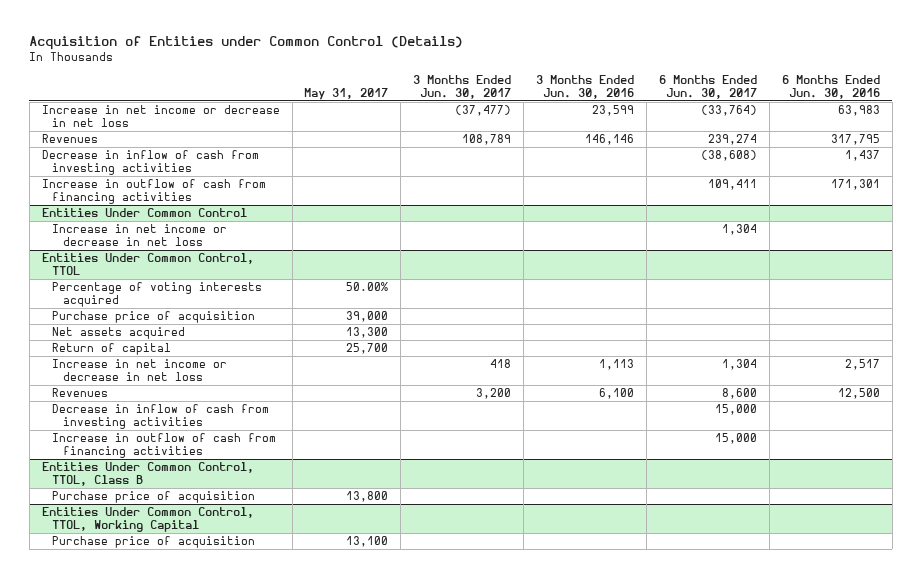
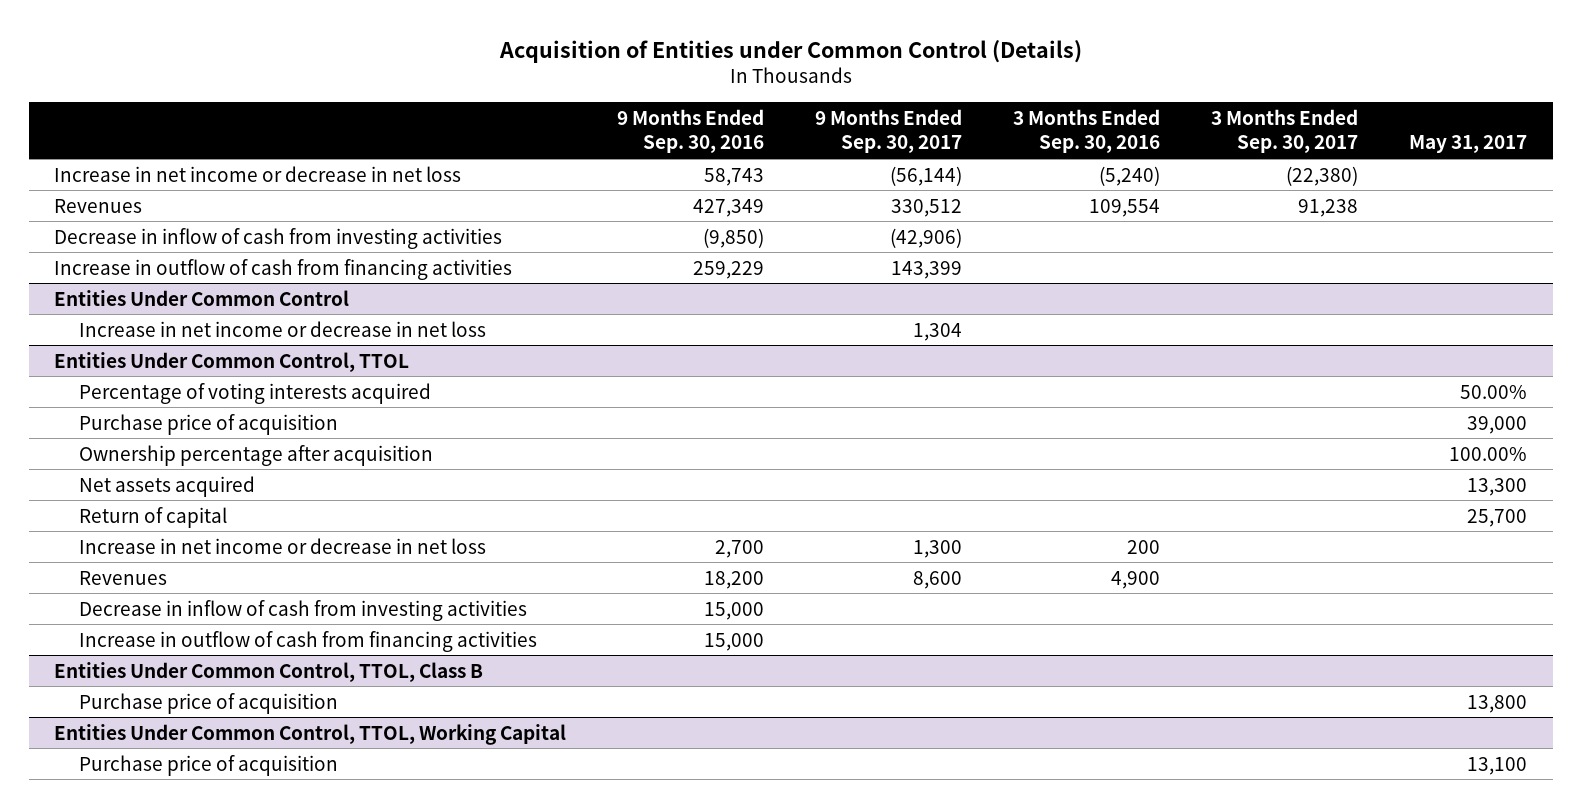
[413,74,512,99] 3 Months Ended Jun. 30, 2017 -> none
[536,74,635,99] 3 Months Ended Jun. 30, 2016 -> none
[659,74,758,99] 6 Months Ended Jun. 30, 2017 -> none
[781,74,880,99] 6 Months Ended Jun. 30, 2016 -> none
none -> [617,108,765,154] 9 Months Ended Sep. 30, 2016
none -> [815,108,963,154] 9 Months Ended Sep. 30, 2017
none -> [1013,108,1161,154] 3 Months Ended Sep. 30, 2016
none -> [1211,108,1359,154] 3 Months Ended Sep. 30, 2017
none -> [78,444,433,466] Ownership percentage after acquisition

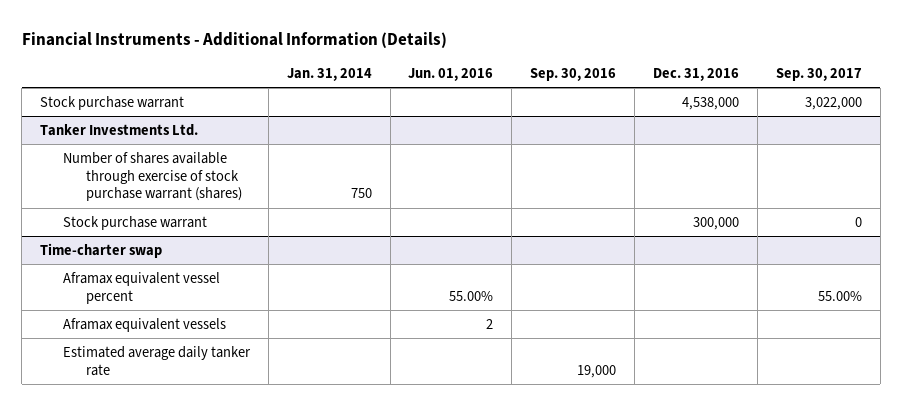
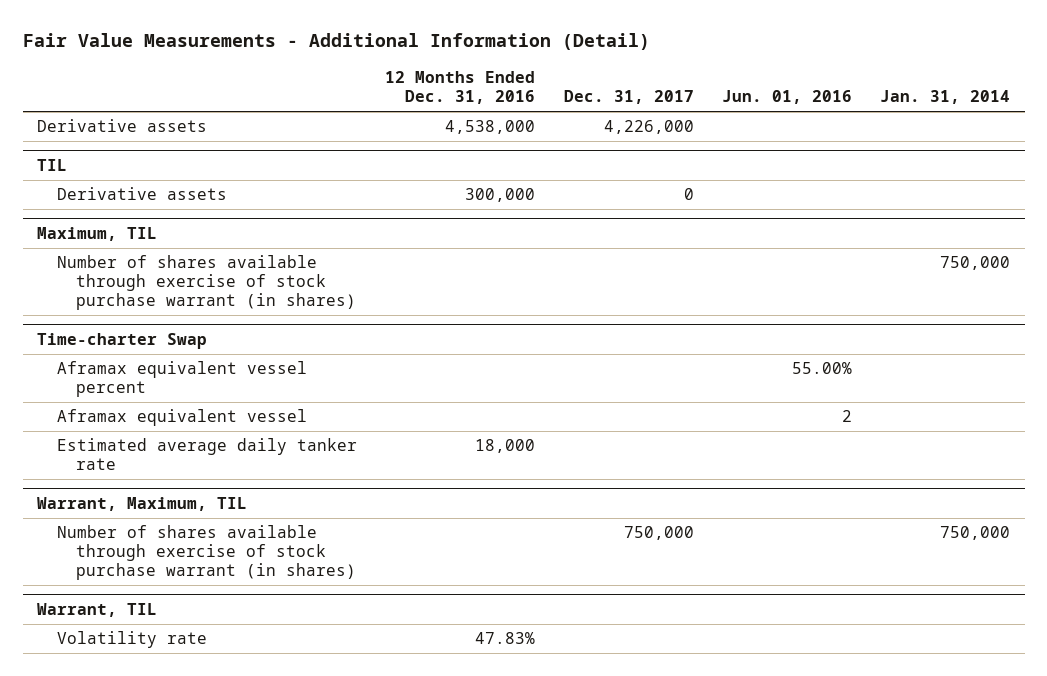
[21,31,447,48] Financial Instruments - Additional Information (Details) -> [22,33,650,51] Fair Value Measurements - Additional Information (Detail)
[530,68,617,82] Sep. 30, 2016 -> none
[652,68,739,82] Dec. 31, 2016 -> none
[775,68,862,82] Sep. 30, 2017 -> none
none -> [385,71,536,105] 12 Months Ended Dec. 31, 2016
none -> [563,90,694,105] Dec. 31, 2017
[62,151,242,202] Number of shares available through exercise of stock purchase warrant (shares) -> none
[40,95,185,110] Stock purchase warrant -> [36,119,207,133] Derivative assets
[40,123,199,136] Tanker Investments Ltd. -> [36,158,67,171] TIL
[62,215,207,230] Stock purchase warrant -> [56,187,227,201] Derivative assets
none -> [36,226,157,241] Maximum, TIL
none -> [56,255,357,311] Number of shares available through exercise of stock purchase warrant (in shares)
[40,242,163,258] Time-charter swap -> [36,332,207,349] Time-charter Swap
[62,317,226,332] Aframax equivalent vessels -> [56,409,307,427] Aframax equivalent vessel
none -> [36,496,247,511] Warrant, Maximum, TIL
none -> [56,525,357,581] Number of shares available through exercise of stock purchase warrant (in shares)
none -> [36,602,157,617] Warrant, TIL
none -> [56,631,207,649] Volatility rate

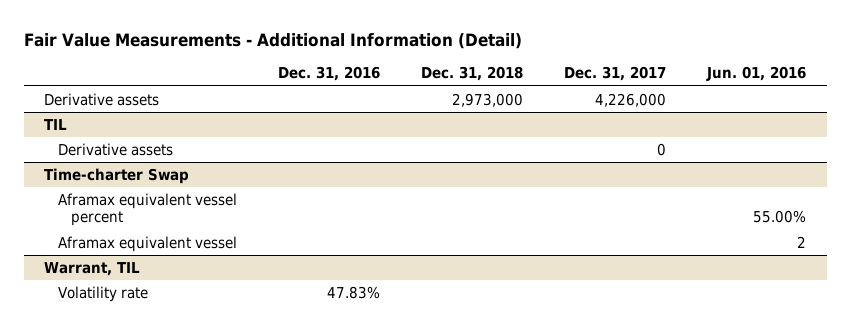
[385,71,536,105] 12 Months Ended Dec. 31, 2016 -> none
[880,90,1011,105] Jan. 31, 2014 -> none
none -> [277,66,380,82] Dec. 31, 2016
none -> [420,66,523,82] Dec. 31, 2018
[36,226,157,241] Maximum, TIL -> none
[56,255,357,311] Number of shares available through exercise of stock purchase warrant (in shares) -> none
[56,438,357,471] Estimated average daily tanker rate -> none
[36,496,247,511] Warrant, Maximum, TIL -> none
[56,525,357,581] Number of shares available through exercise of stock purchase warrant (in shares) -> none

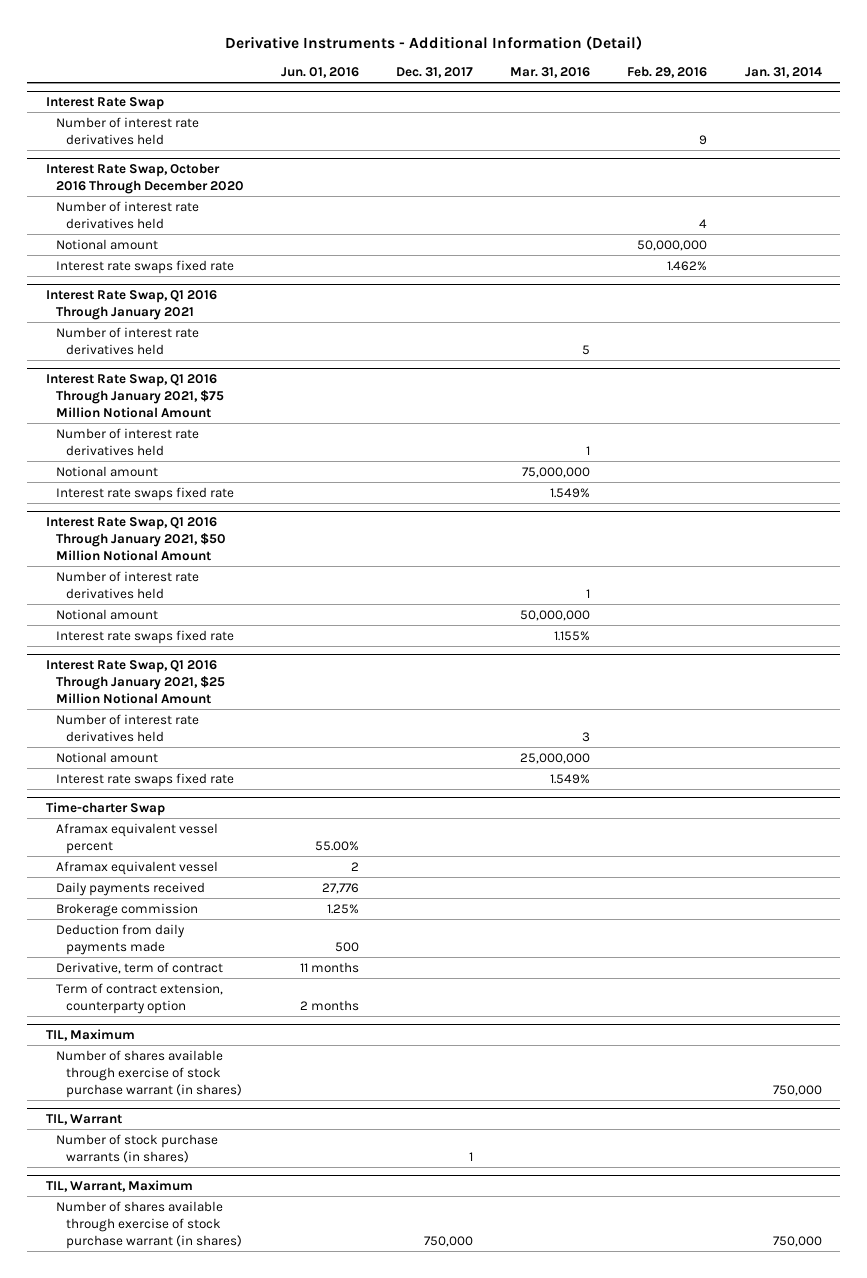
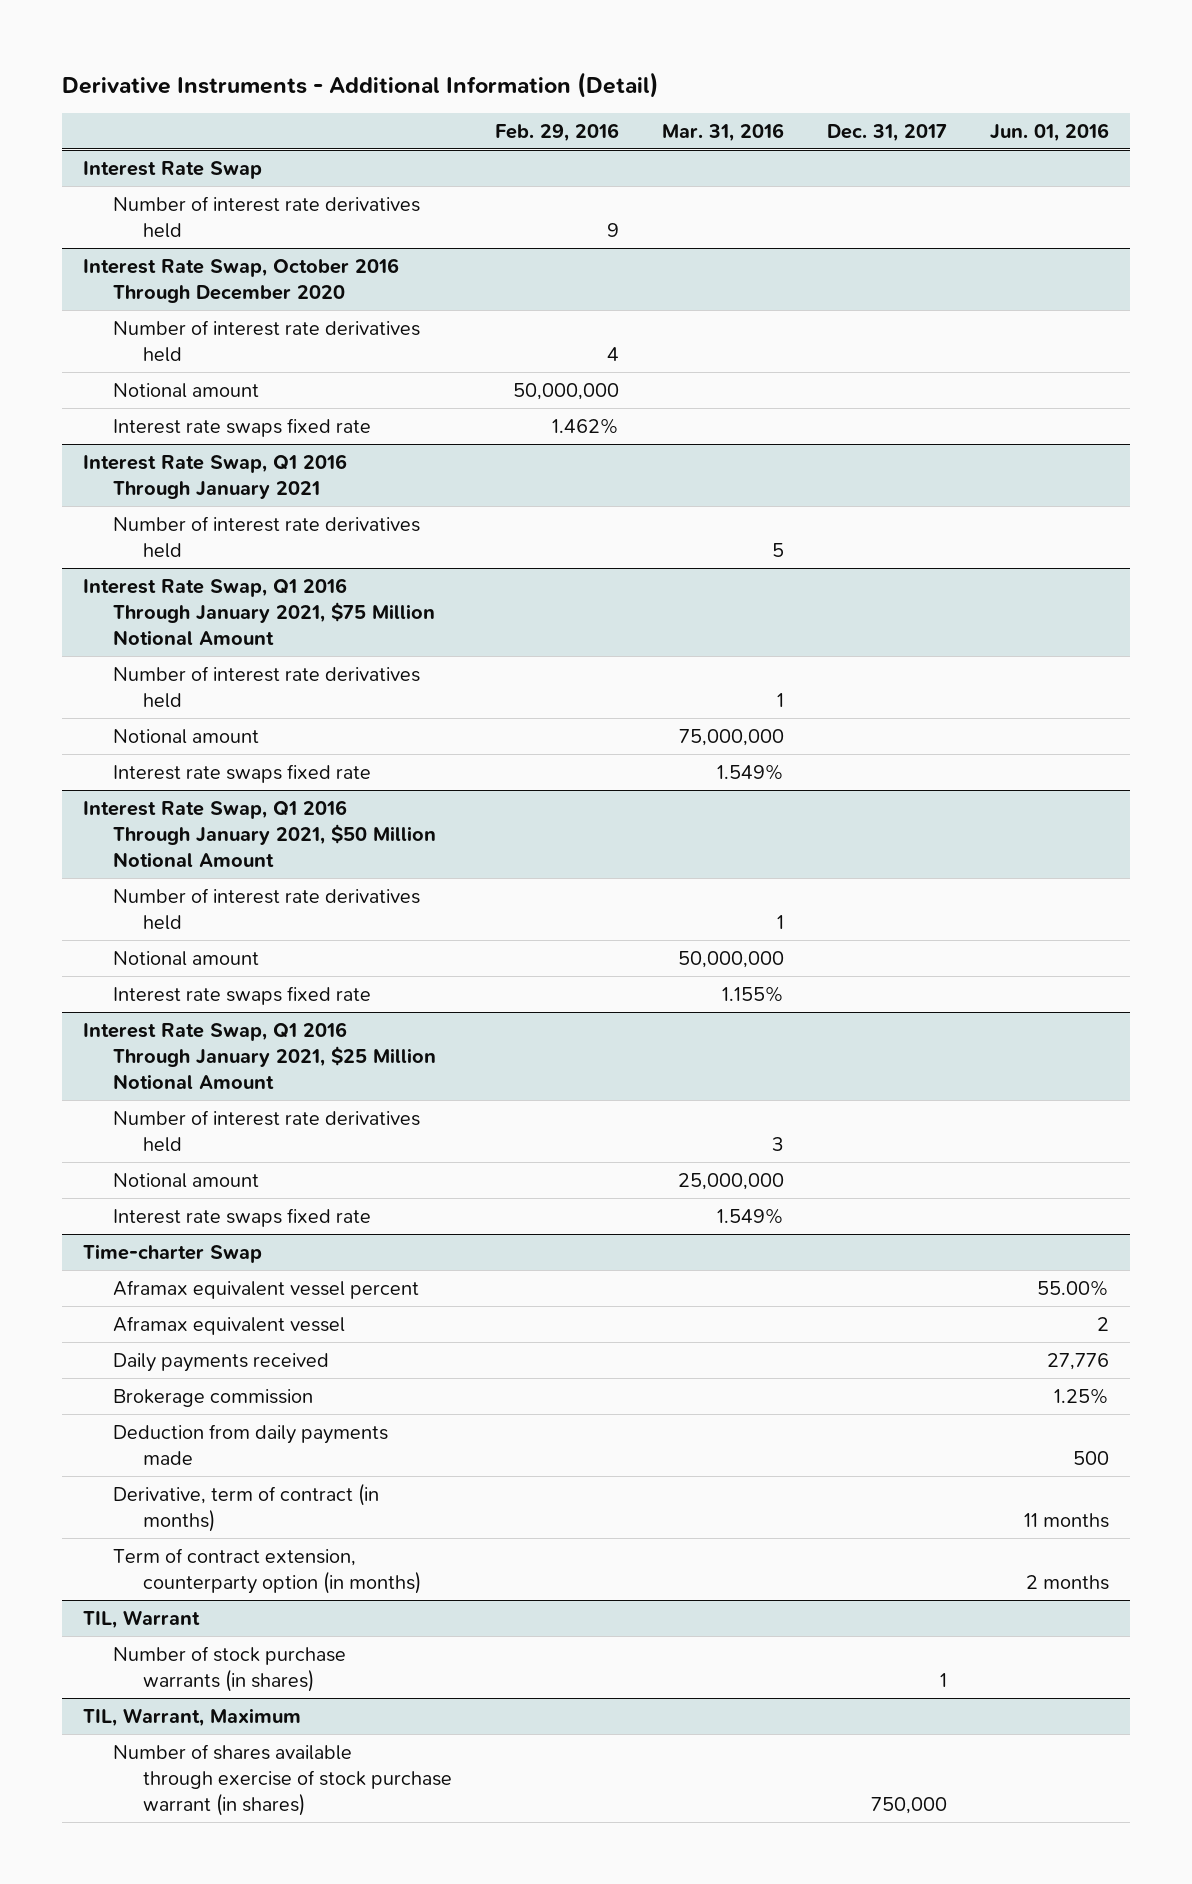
[744,67,822,79] Jan. 31, 2014 -> none
[45,1029,135,1042] TIL, Maximum -> none
[55,1049,242,1098] Number of shares available through exercise of stock purchase warrant (in shares) -> none
[55,961,223,974] Derivative, term of contract -> [112,1482,379,1532] Derivative, term of contract (in months)
[55,982,223,1014] Term of contract extension, counterparty option -> [112,1547,421,1594] Term of contract extension, counterparty option (in months)

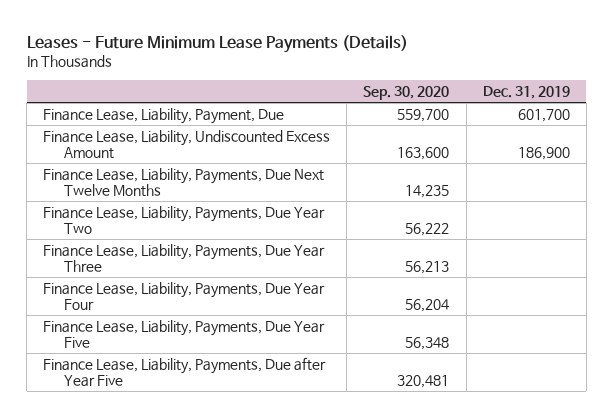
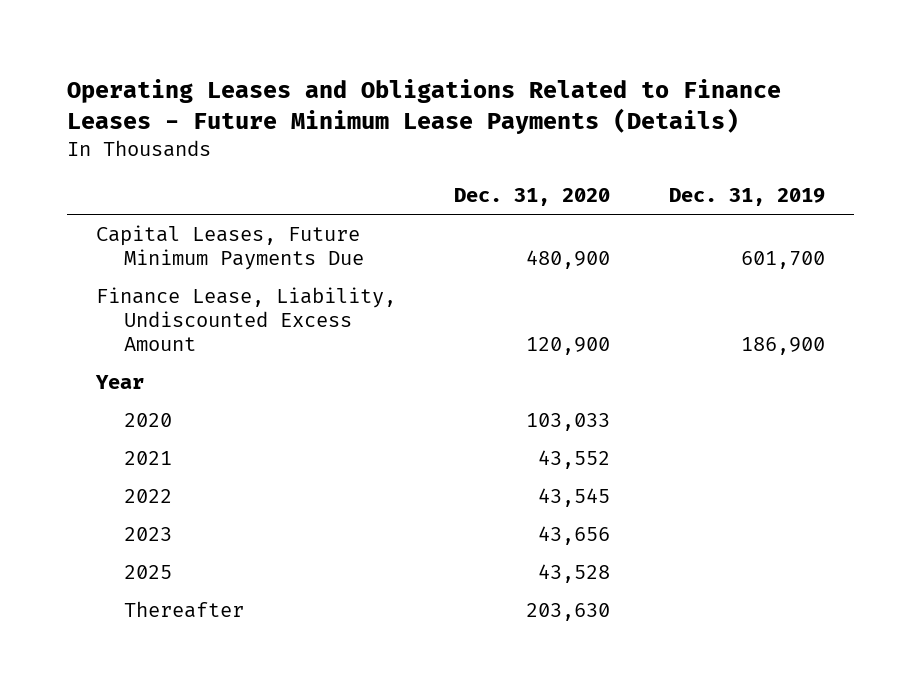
[26,34,408,53] Leases - Future Minimum Lease Payments (Details) -> [66,78,781,134] Operating Leases and Obligations Related to Finance Leases - Future Minimum Lease Payments (Details)
[363,86,450,101] Sep. 30, 2020 -> none
none -> [454,188,611,207] Dec. 31, 2020
[43,108,285,125] Finance Lease, Liability, Payment, Due -> [95,225,365,271] Capital Leases, Future Minimum Payments Due
[43,168,325,198] Finance Lease, Liability, Payments, Due Next Twelve Months -> none
none -> [94,375,144,390] Year
none -> [124,413,173,428] 2020
[43,206,326,235] Finance Lease, Liability, Payments, Due Year Two -> [124,451,173,466] 2021
[43,244,326,273] Finance Lease, Liability, Payments, Due Year Three -> [124,489,173,504] 2022
[43,282,326,311] Finance Lease, Liability, Payments, Due Year Four -> [124,527,173,542] 2023
[43,320,326,349] Finance Lease, Liability, Payments, Due Year Five -> [124,565,173,580] 2025
[43,357,327,388] Finance Lease, Liability, Payments, Due after Year Five -> [124,601,245,619] Thereafter

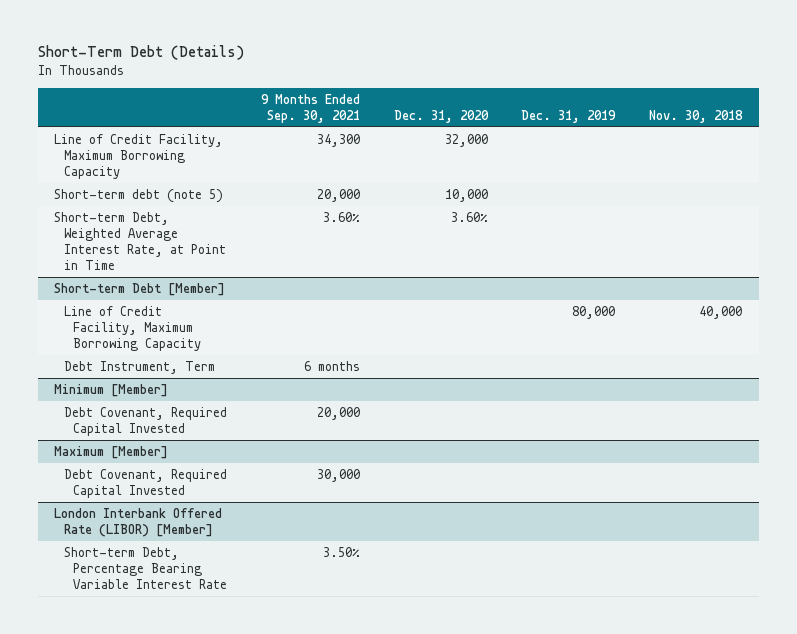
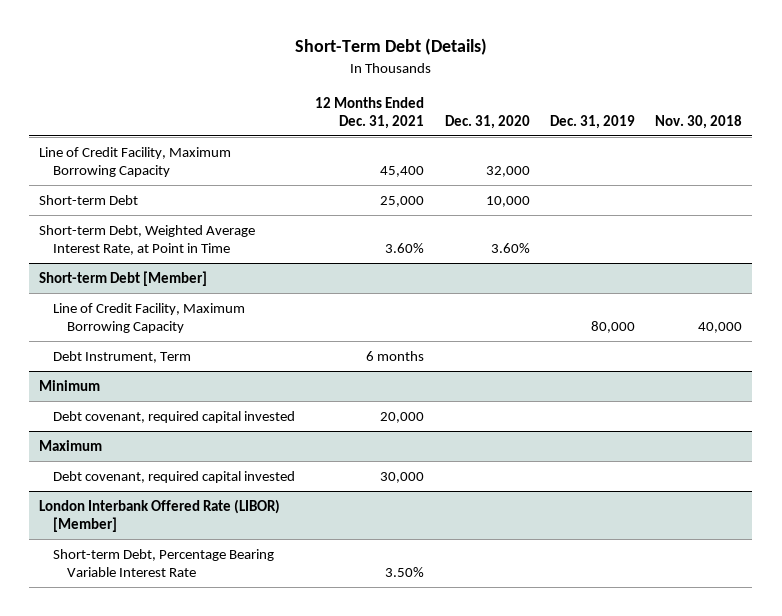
[260,93,360,123] 9 Months Ended Sep. 30, 2021 -> none
none -> [315,96,425,129] 12 Months Ended Dec. 31, 2021
[54,189,224,204] Short-term debt (note 5) -> [39,194,139,205] Short-term Debt
[54,384,169,398] Minimum [Member] -> [39,379,101,391] Minimum
[63,407,227,437] Debt Covenant, Required Capital Invested -> [52,410,295,423] Debt covenant, required capital invested
[54,446,169,460] Maximum [Member] -> [39,439,103,451] Maximum
[63,469,227,499] Debt Covenant, Required Capital Invested -> [52,470,295,483] Debt covenant, required capital invested

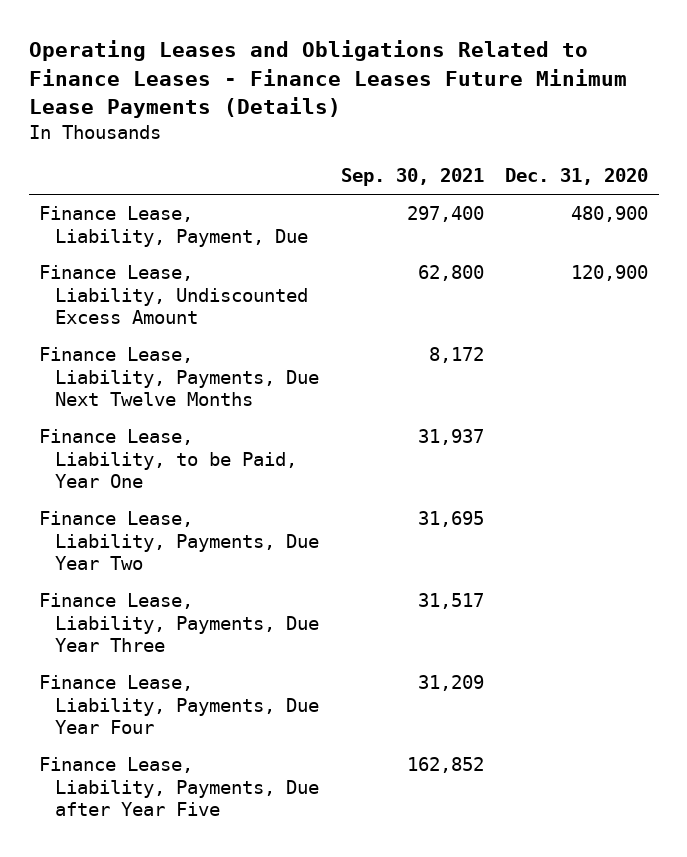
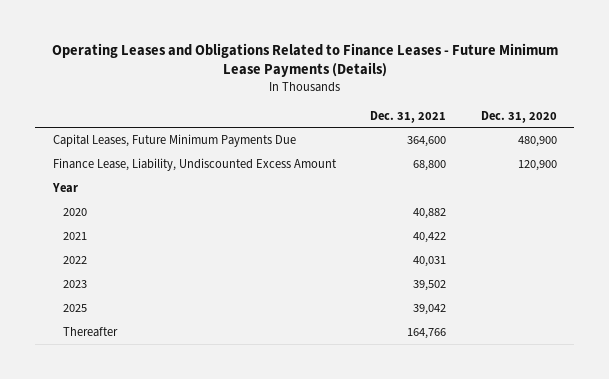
[28,40,627,119] Operating Leases and Obligations Related to Finance Leases - Finance Leases Future Minimum Lease Payments (Details) -> [51,42,558,78] Operating Leases and Obligations Related to Finance Leases - Future Minimum Lease Payments (Details)
[340,168,484,187] Sep. 30, 2021 -> none
none -> [370,110,447,123] Dec. 31, 2021
[39,206,309,247] Finance Lease, Liability, Payment, Due -> [52,134,296,148] Capital Leases, Future Minimum Payments Due
[39,347,320,407] Finance Lease, Liability, Payments, Due Next Twelve Months -> none
[39,757,320,817] Finance Lease, Liability, Payments, Due after Year Five -> none
none -> [51,183,78,194] Year
[39,429,298,489] Finance Lease, Liability, to be Paid, Year One -> [62,208,87,217] 2020
[39,511,320,571] Finance Lease, Liability, Payments, Due Year Two -> [62,232,87,241] 2021
[39,593,320,653] Finance Lease, Liability, Payments, Due Year Three -> [62,256,87,265] 2022
[39,675,320,735] Finance Lease, Liability, Payments, Due Year Four -> [62,280,87,289] 2023
none -> [62,304,87,313] 2025
none -> [62,327,118,338] Thereafter

